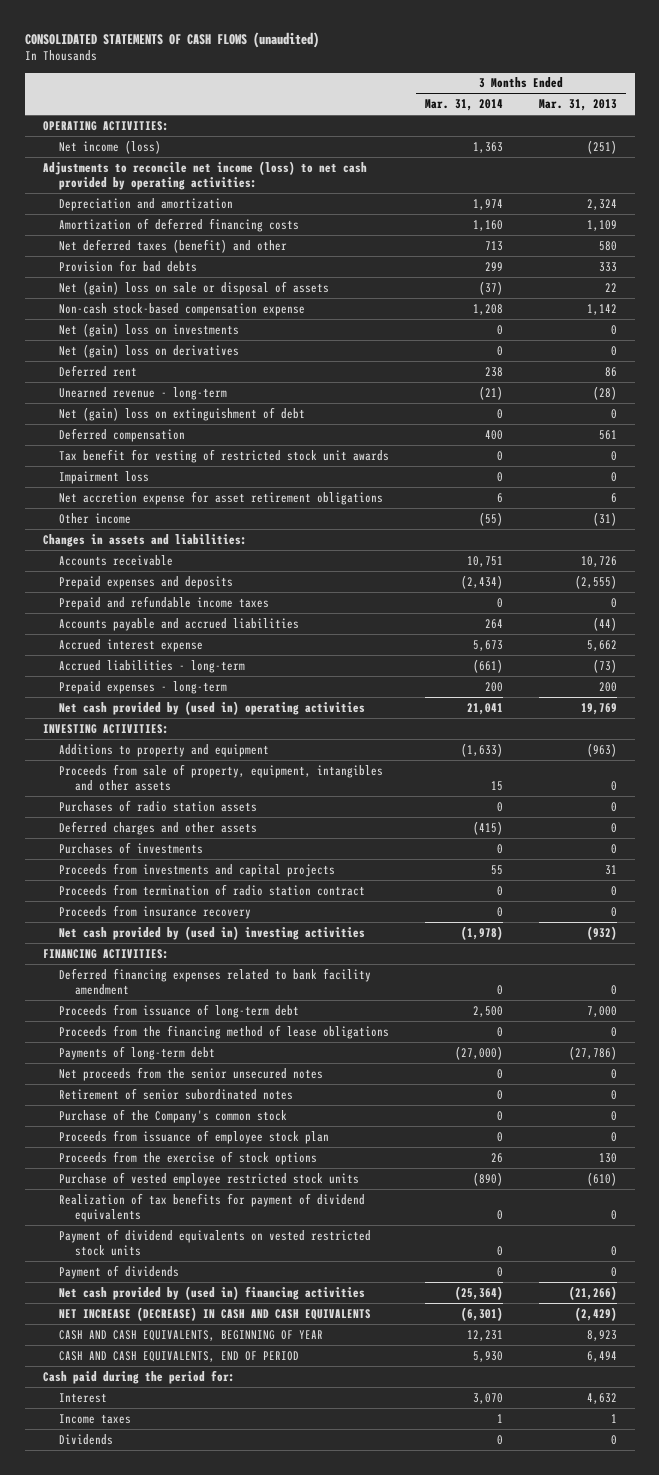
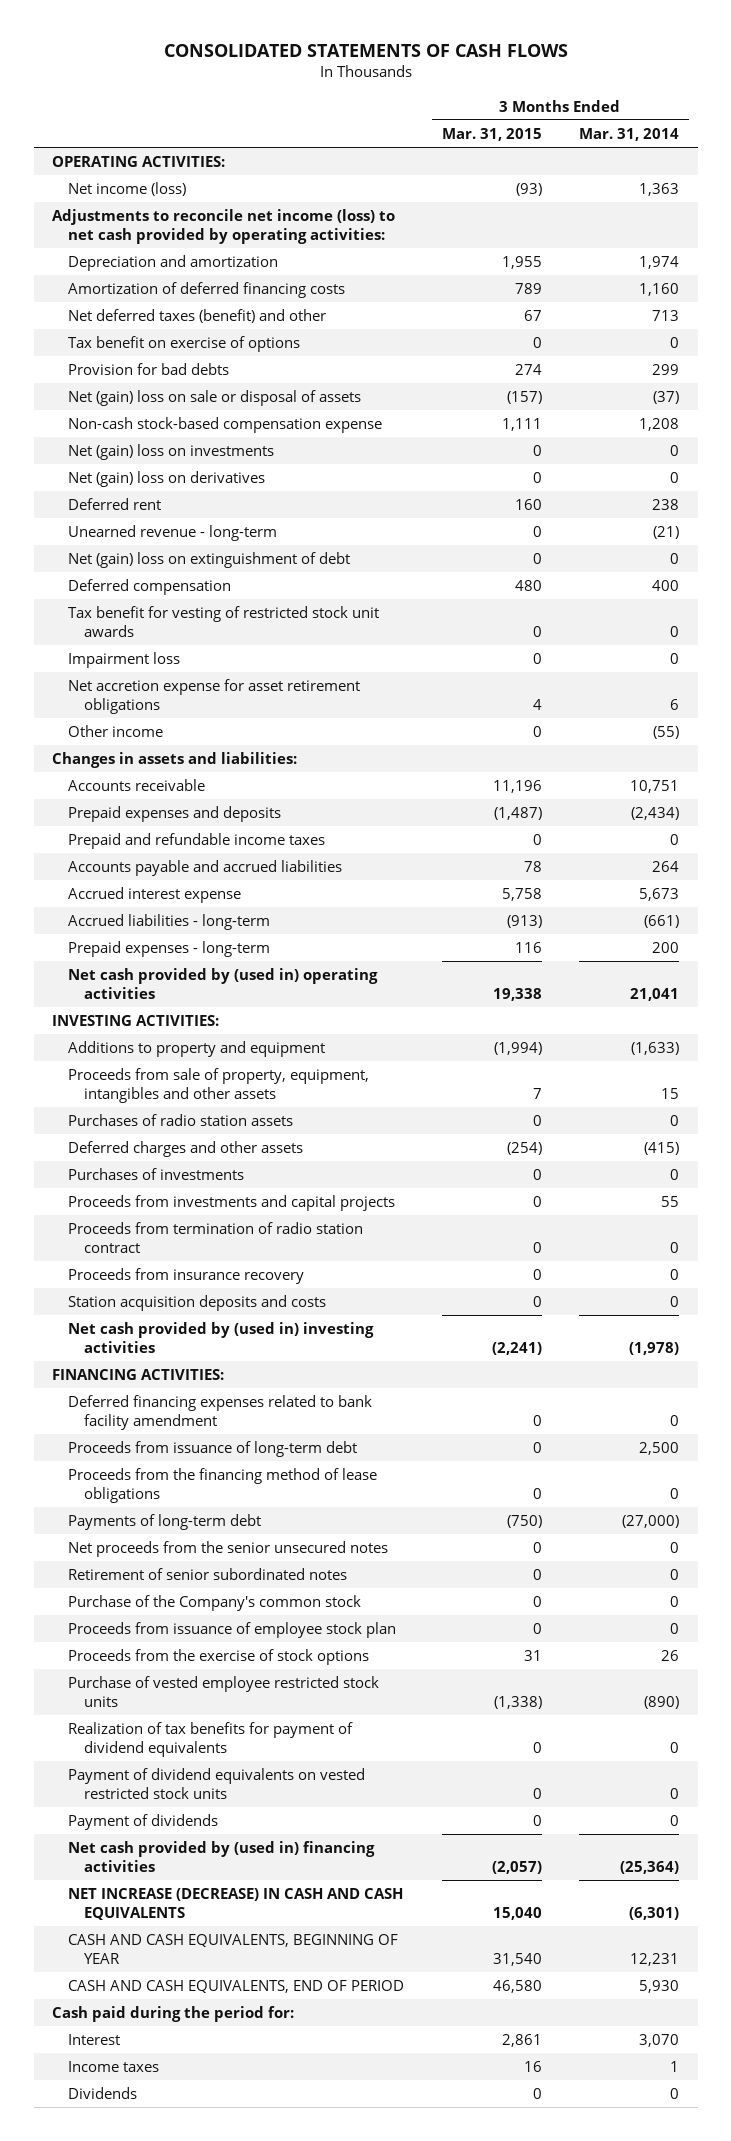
[24,31,319,48] CONSOLIDATED STATEMENTS OF CASH FLOWS (unaudited) -> [163,44,568,58] CONSOLIDATED STATEMENTS OF CASH FLOWS
[538,99,617,112] Mar. 31, 2013 -> none
none -> [441,127,542,141] Mar. 31, 2015
none -> [68,336,301,353] Tax benefit on exercise of options
none -> [68,1295,327,1312] Station acquisition deposits and costs

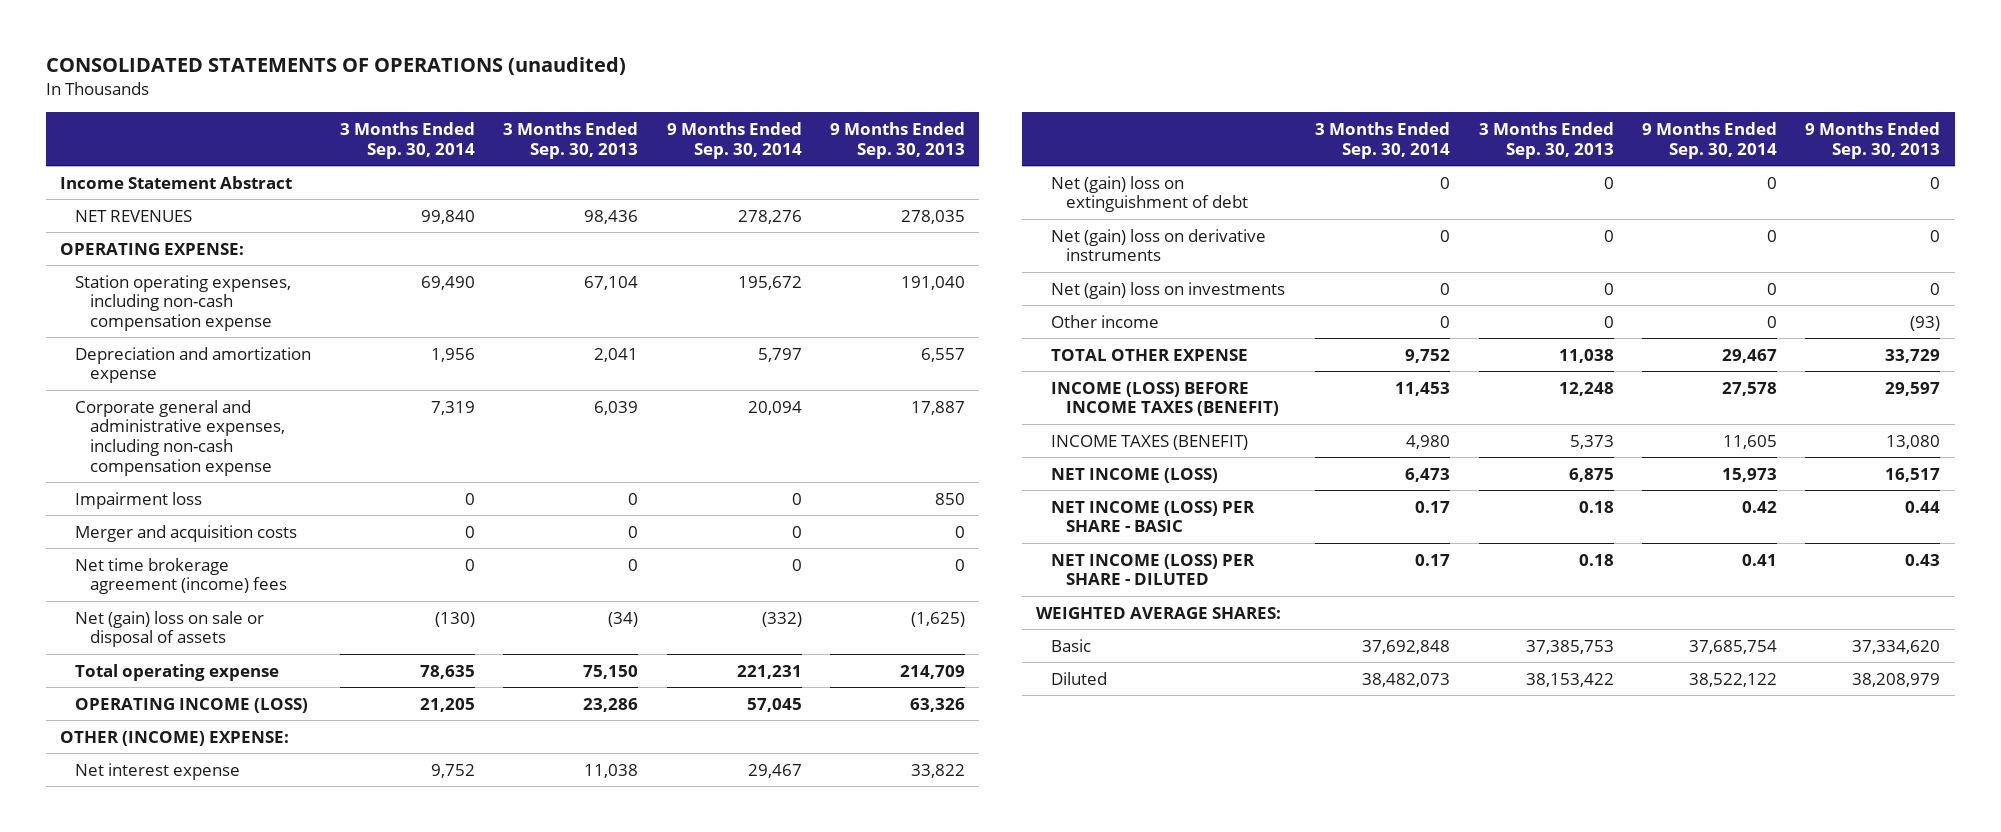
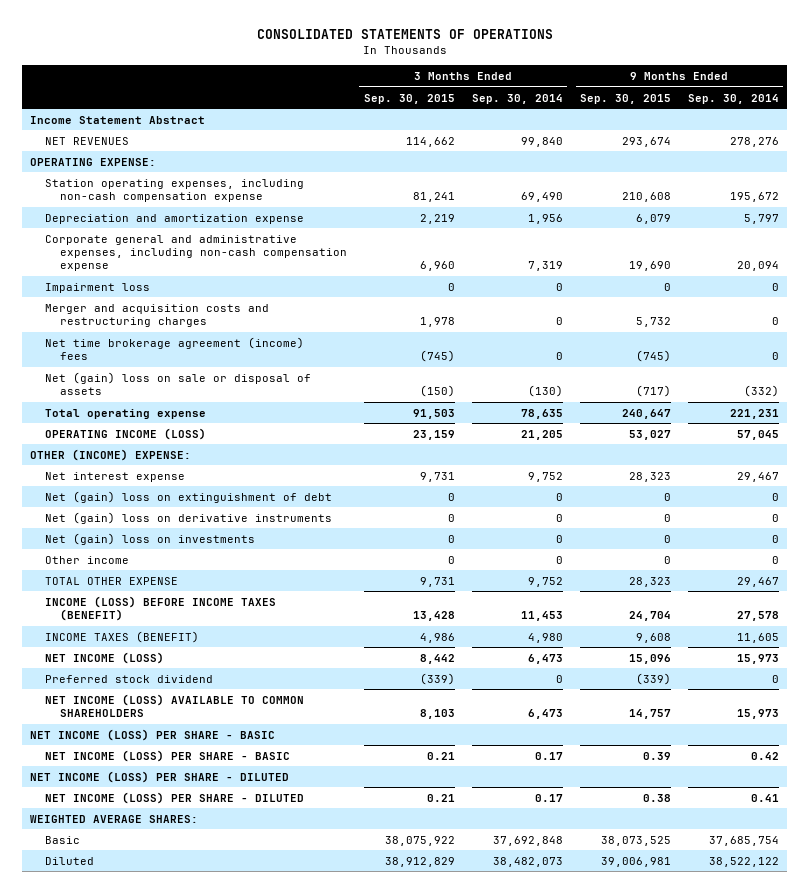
[46,57,627,76] CONSOLIDATED STATEMENTS OF OPERATIONS (unaudited) -> [256,29,553,40] CONSOLIDATED STATEMENTS OF OPERATIONS
[503,121,639,159] 3 Months Ended Sep. 30, 2013 -> none
[829,121,965,159] 9 Months Ended Sep. 30, 2013 -> none
none -> [363,93,455,104] Sep. 30, 2015
none -> [579,93,671,104] Sep. 30, 2015
[75,524,298,542] Merger and acquisition costs -> [45,303,270,328] Merger and acquisition costs and restructuring charges
none -> [45,674,214,683] Preferred stock dividend
none -> [45,693,305,718] NET INCOME (LOSS) AVAILABLE TO COMMON SHAREHOLDERS
none -> [30,728,276,741] NET INCOME (LOSS) PER SHARE - BASIC
none -> [30,770,290,783] NET INCOME (LOSS) PER SHARE - DILUTED

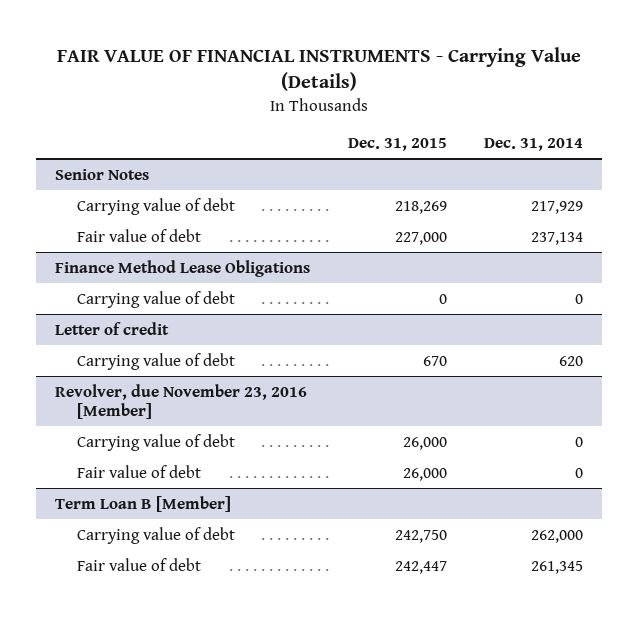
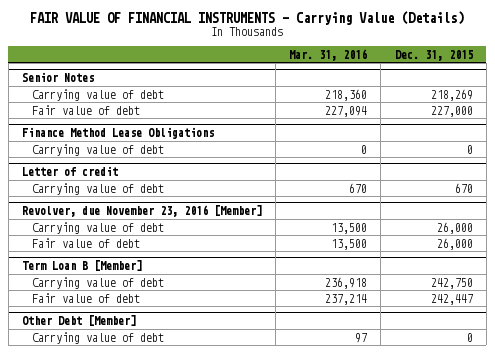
[484,138,584,152] Dec. 31, 2014 -> none
none -> [289,48,368,61] Mar. 31, 2016
none -> [21,314,136,326] Other Debt [Member]
none -> [31,331,164,344] Carrying value of debt

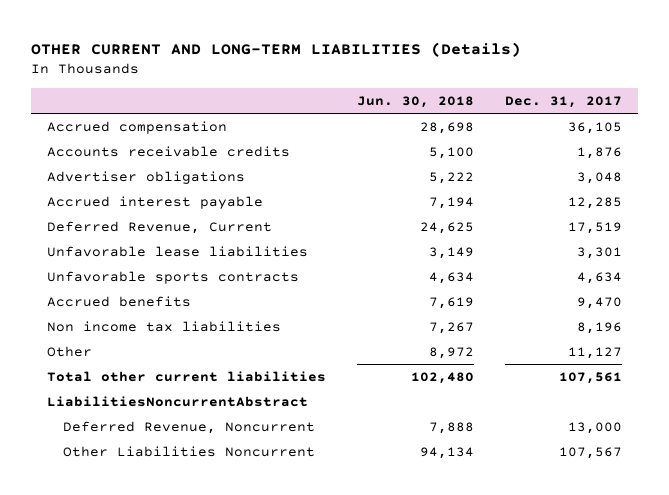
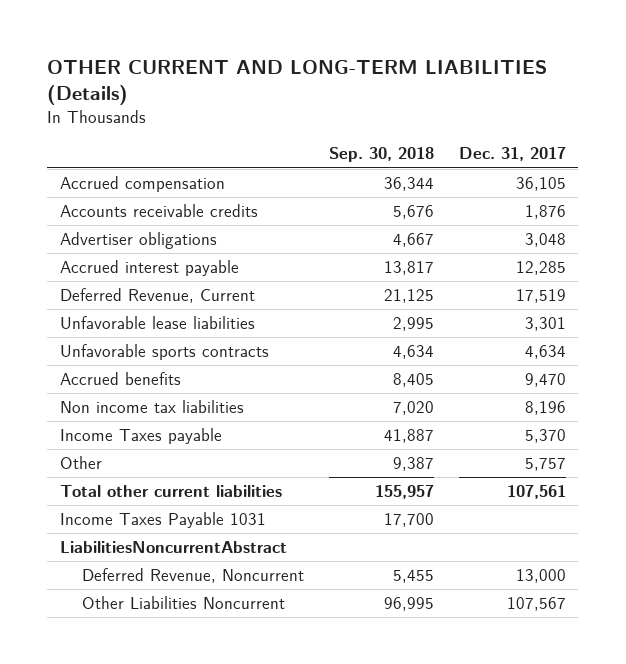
[356,95,474,108] Jun. 30, 2018 -> none
none -> [329,147,435,163] Sep. 30, 2018
none -> [59,428,222,445] Income Taxes payable
[568,346,623,359] 11,127 -> [524,458,566,472] 5,757
none -> [59,512,266,529] Income Taxes Payable 1031

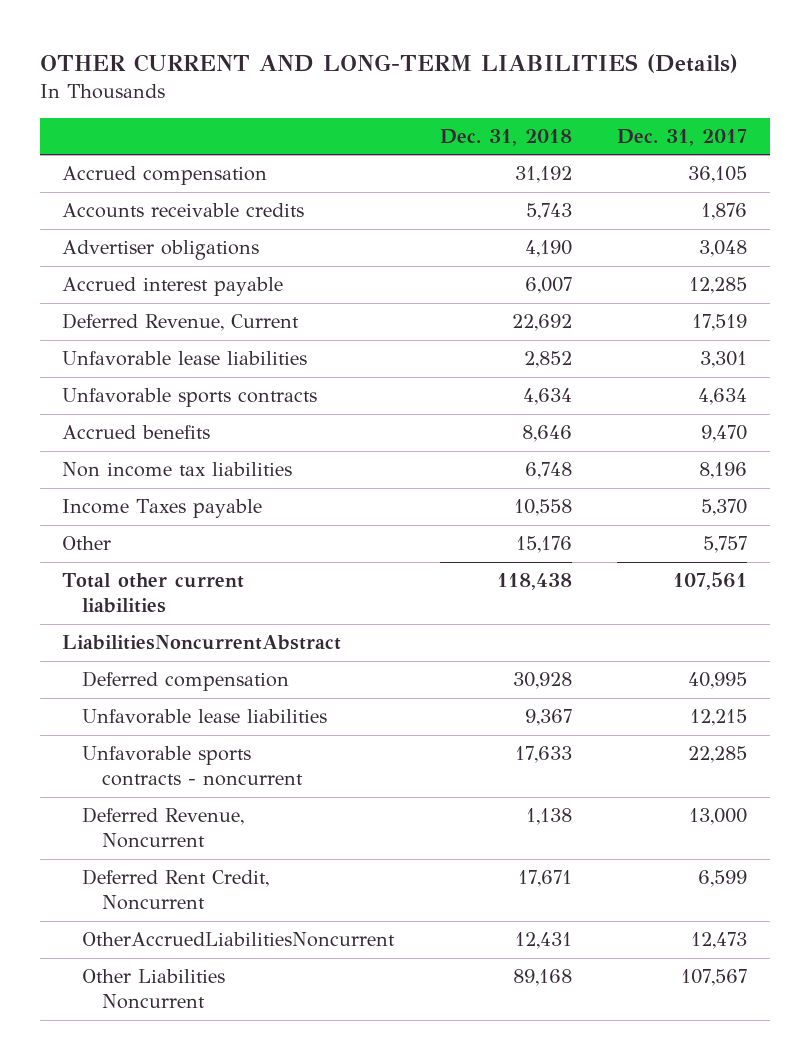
[329,147,435,163] Sep. 30, 2018 -> none
none -> [439,128,572,146] Dec. 31, 2018
[59,512,266,529] Income Taxes Payable 1031 -> none
none -> [82,671,290,692] Deferred compensation
none -> [82,709,328,725] Unfavorable lease liabilities
none -> [82,746,304,787] Unfavorable sports contracts - noncurrent
none -> [82,869,270,911] Deferred Rent Credit, Noncurrent
none -> [82,932,396,948] OtherAccruedLiabilitiesNoncurrent

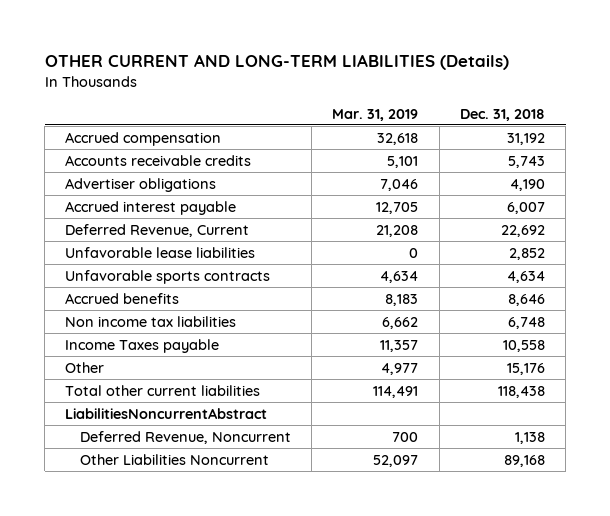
[617,128,748,146] Dec. 31, 2017 -> none
none -> [332,108,419,121] Mar. 31, 2019
[82,671,290,692] Deferred compensation -> none
[82,709,328,725] Unfavorable lease liabilities -> none
[82,746,304,787] Unfavorable sports contracts - noncurrent -> none
[82,869,270,911] Deferred Rent Credit, Noncurrent -> none
[82,932,396,948] OtherAccruedLiabilitiesNoncurrent -> none

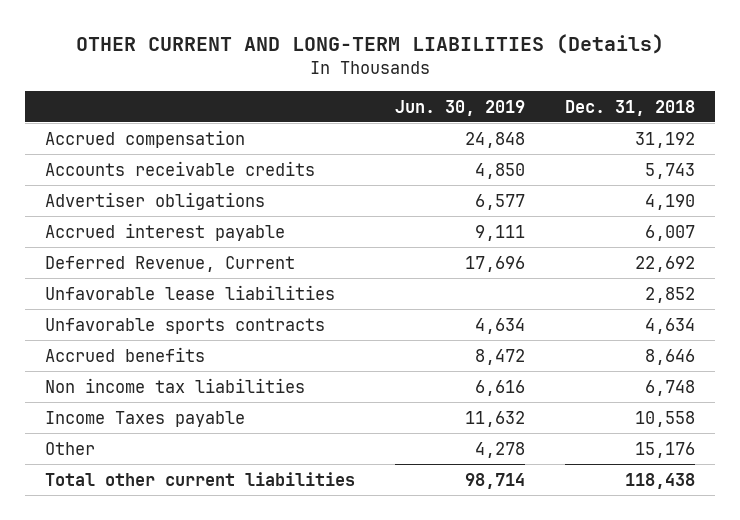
[332,108,419,121] Mar. 31, 2019 -> none
none -> [395,99,526,116] Jun. 30, 2019
[65,407,268,419] LiabilitiesNoncurrentAbstract -> none
[79,430,291,444] Deferred Revenue, Noncurrent -> none
[79,453,269,465] Other Liabilities Noncurrent -> none

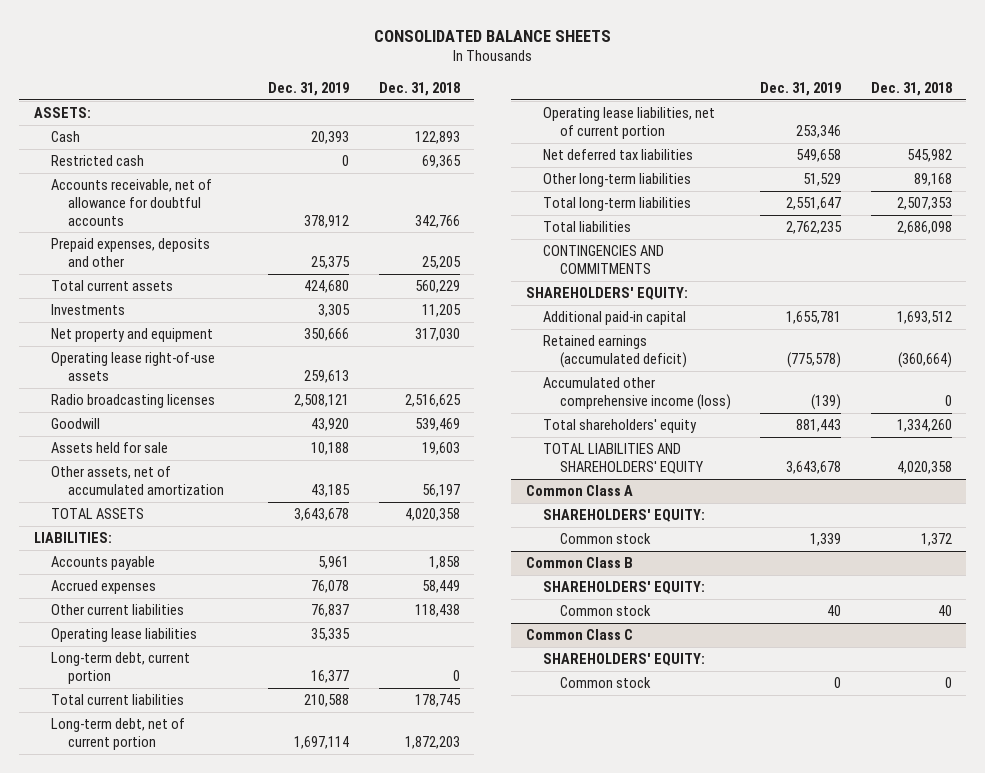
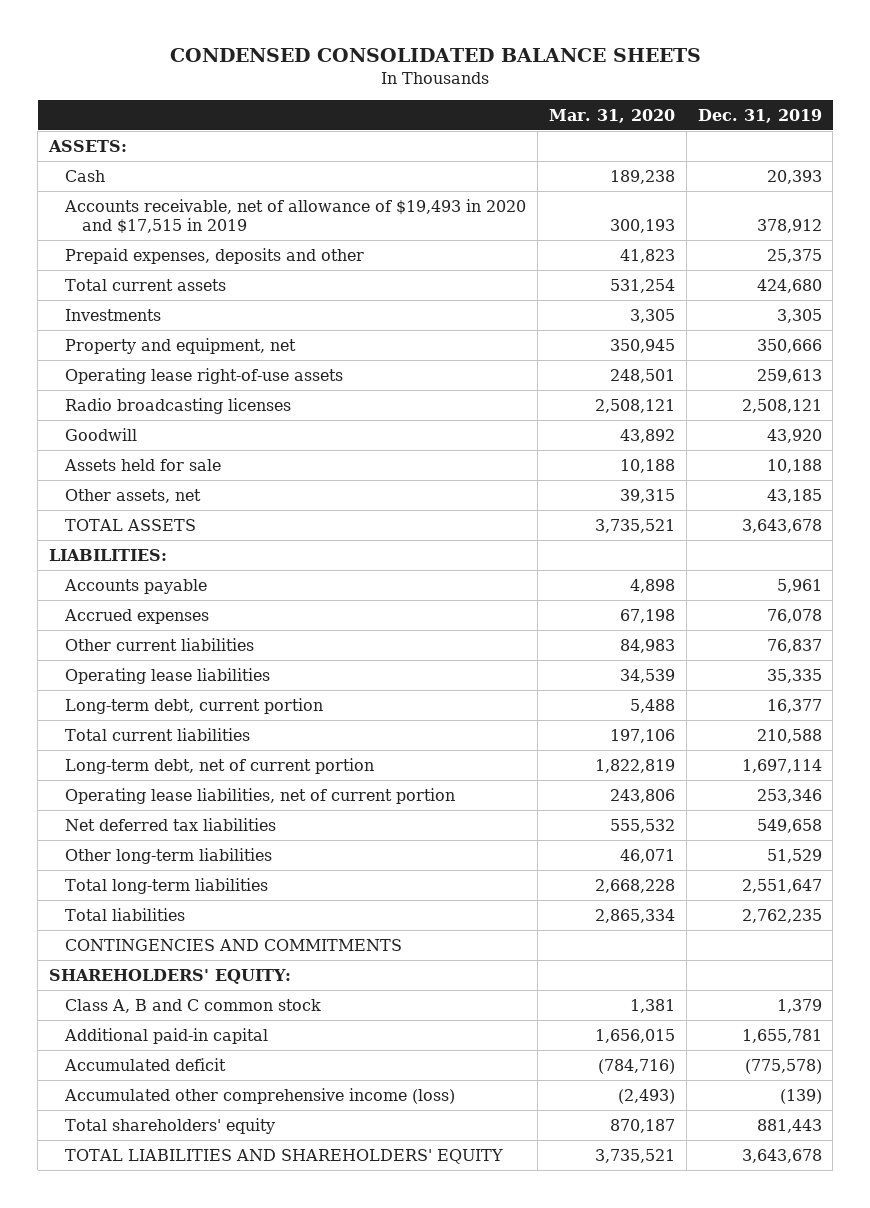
[373,29,611,42] CONSOLIDATED BALANCE SHEETS -> [170,48,702,63] CONDENSED CONSOLIDATED BALANCE SHEETS
[378,81,460,96] Dec. 31, 2018 -> none
none -> [548,108,675,123] Mar. 31, 2020
[50,155,144,167] Restricted cash -> none
[50,179,212,226] Accounts receivable, net of allowance for doubtful accounts -> [64,198,527,235] Accounts receivable, net of allowance of $19,493 in 2020 and $17,515 in 2019
[50,328,213,343] Net property and equipment -> [65,337,297,354] Property and equipment, net
[50,466,224,495] Other assets, net of accumulated amortization -> [65,488,202,503] Other assets, net
none -> [65,998,322,1013] Class A, B and C common stock
[542,335,687,368] Retained earnings (accumulated deficit) -> [64,1057,227,1071] Accumulated deficit
[525,485,633,497] Common Class A -> none
[542,509,705,523] SHAREHOLDERS' EQUITY: -> none
[559,533,651,545] Common stock -> none
[525,557,633,569] Common Class B -> none
[542,581,705,595] SHAREHOLDERS' EQUITY: -> none
[559,605,651,617] Common stock -> none
[525,629,633,641] Common Class C -> none
[542,653,705,667] SHAREHOLDERS' EQUITY: -> none
[559,677,651,689] Common stock -> none

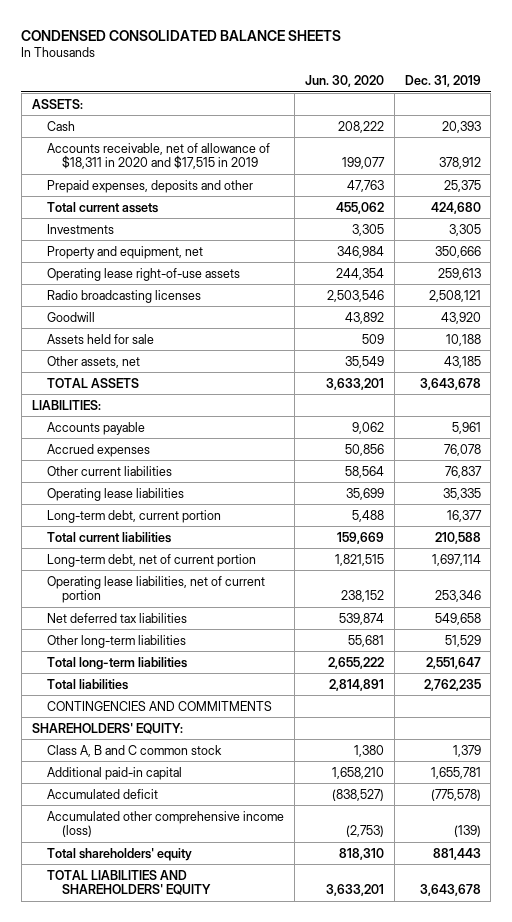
[548,108,675,123] Mar. 31, 2020 -> none
none -> [304,74,384,87] Jun. 30, 2020
[64,198,527,235] Accounts receivable, net of allowance of $19,493 in 2020 and $17,515 in 2019 -> [46,142,270,170] Accounts receivable, net of allowance of $18,311 in 2020 and $17,515 in 2019

